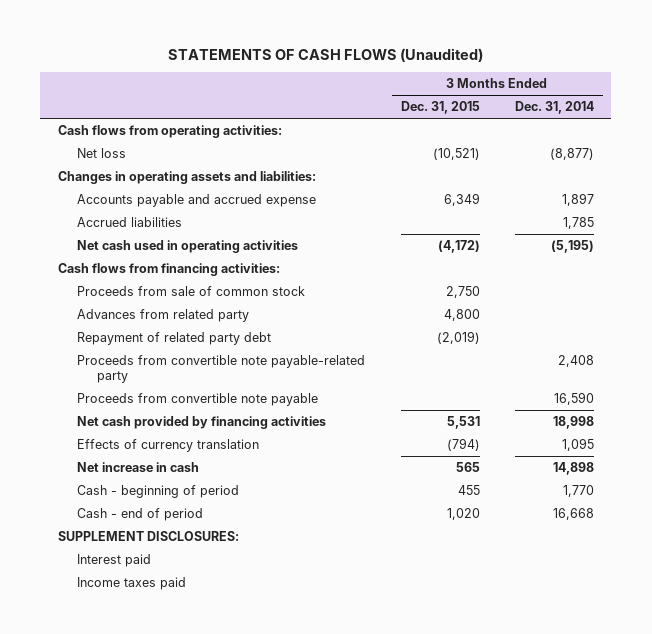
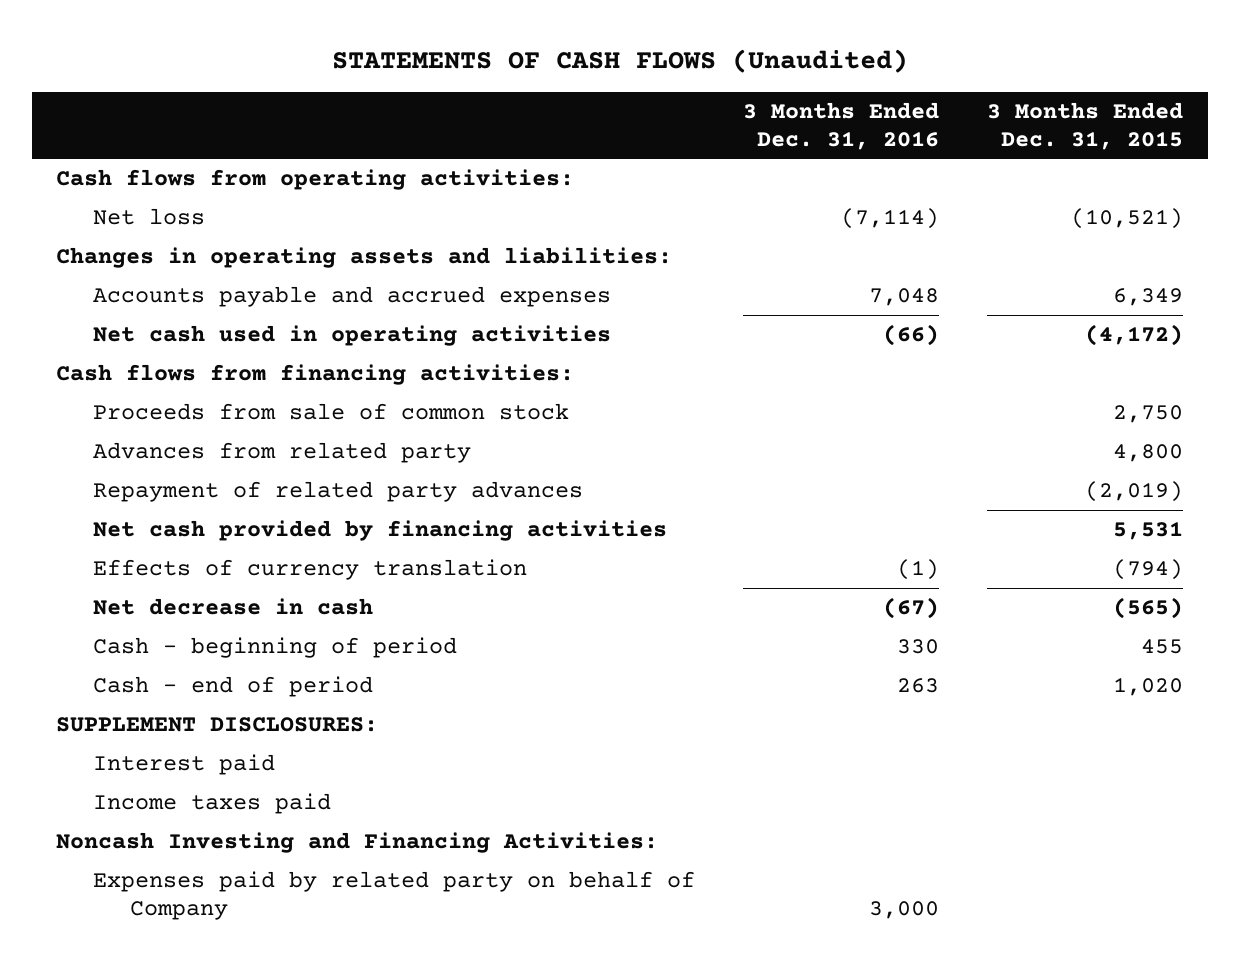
[514,101,594,115] Dec. 31, 2014 -> none
none -> [743,102,940,150] 3 Months Ended Dec. 31, 2016
[77,217,183,228] Accrued liabilities -> none
[77,194,317,208] Accounts payable and accrued expense -> [92,286,611,308] Accounts payable and accrued expenses
[77,355,366,384] Proceeds from convertible note payable-related party -> none
[77,393,319,407] Proceeds from convertible note payable -> none
[77,332,272,346] Repayment of related party debt -> [92,481,583,503] Repayment of related party advances
[77,462,200,473] Net increase in cash -> [92,598,373,616] Net decrease in cash
[455,462,480,473] 565 -> [1113,597,1184,620] (565)
none -> [56,832,659,854] Noncash Investing and Financing Activities:
none -> [92,871,695,920] Expenses paid by related party on behalf of Company

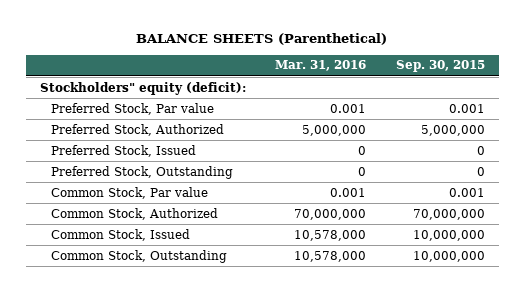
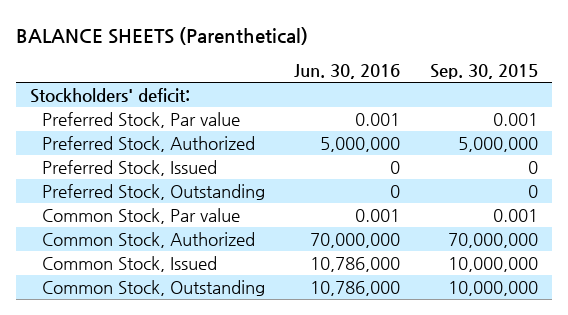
[275,60,367,72] Mar. 31, 2016 -> none
none -> [294,64,401,80] Jun. 30, 2016
[40,81,247,95] Stockholders" equity (deficit): -> [30,87,191,103] Stockholders' deficit:

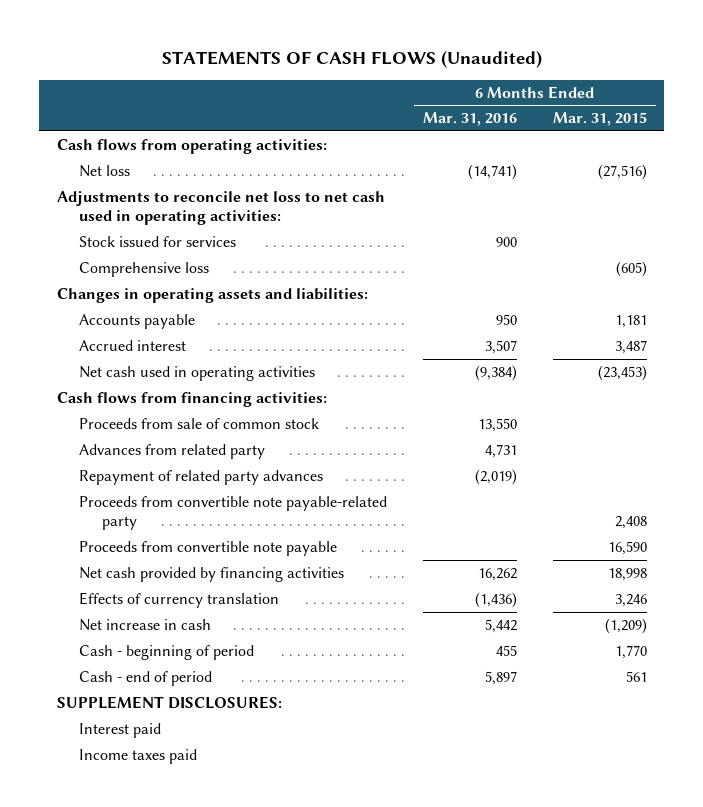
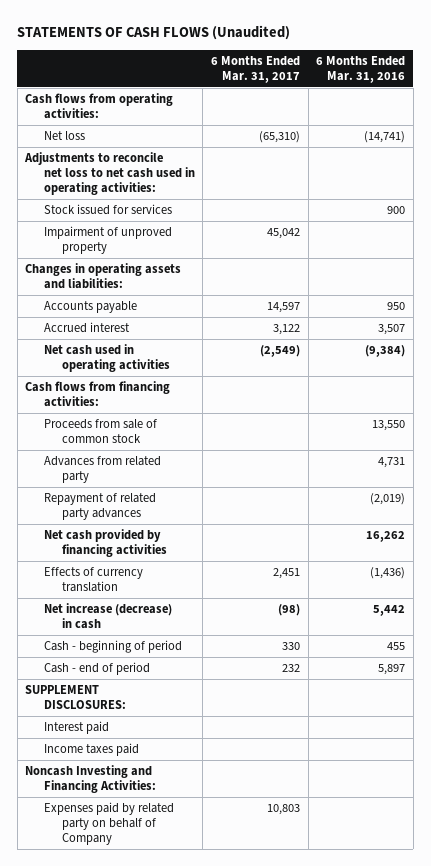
[552,112,647,127] Mar. 31, 2015 -> none
none -> [210,56,300,83] 6 Months Ended Mar. 31, 2017
[79,261,210,277] Comprehensive loss -> none
none -> [43,226,172,255] Impairment of unproved property
[79,495,388,531] Proceeds from convertible note payable-related party -> none
[79,540,338,556] Proceeds from convertible note payable -> none
[79,618,212,631] Net increase in cash -> [43,603,172,630] Net increase (decrease) in cash
none -> [25,765,156,794] Noncash Investing and Financing Activities:
none -> [43,802,174,846] Expenses paid by related party on behalf of Company

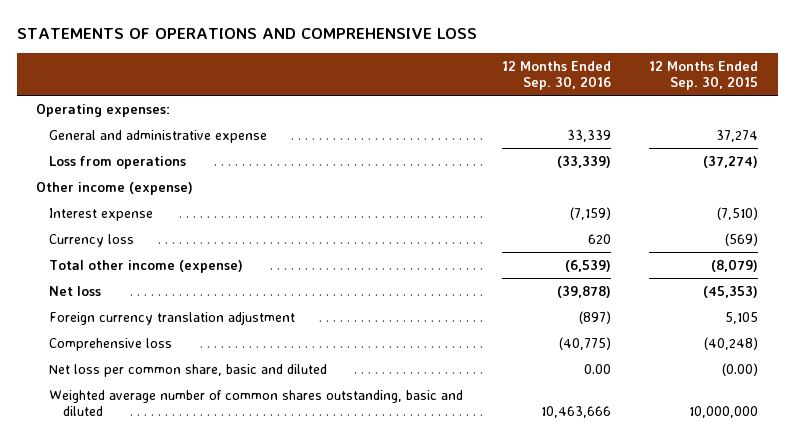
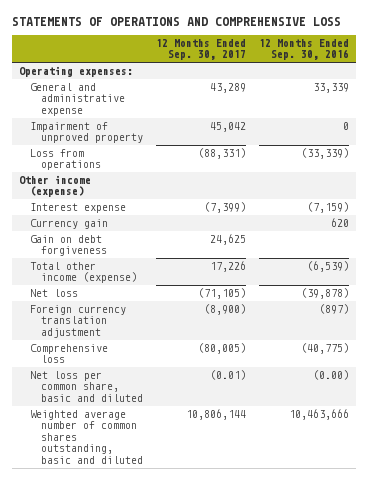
[649,60,759,91] 12 Months Ended Sep. 30, 2015 -> none
none -> [156,38,247,61] 12 Months Ended Sep. 30, 2017
none -> [30,121,144,144] Impairment of unproved property
[49,233,135,247] Currency loss -> [30,218,109,229] Currency gain
none -> [30,234,108,257] Gain on debt forgiveness
[583,363,611,374] 0.00 -> [313,369,350,380] (0.00)

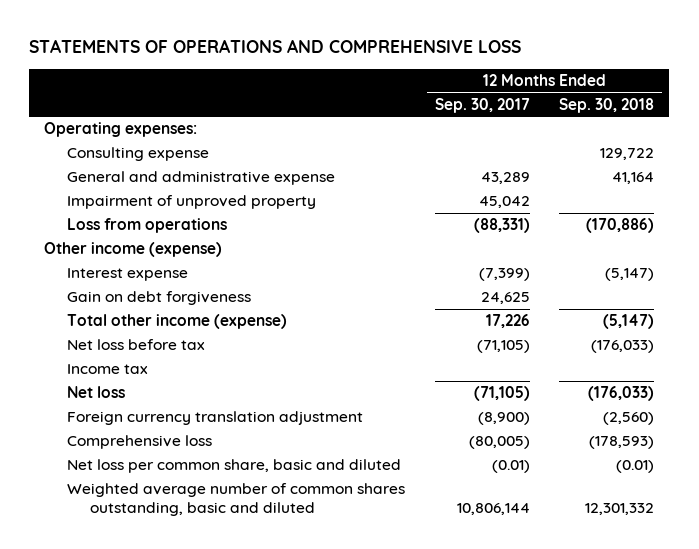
[259,38,350,61] 12 Months Ended Sep. 30, 2016 -> none
none -> [559,97,655,113] Sep. 30, 2018
none -> [67,147,210,162] Consulting expense
[30,218,109,229] Currency gain -> none
none -> [67,339,206,351] Net loss before tax
none -> [67,364,149,375] Income tax

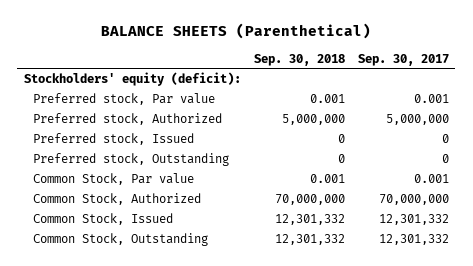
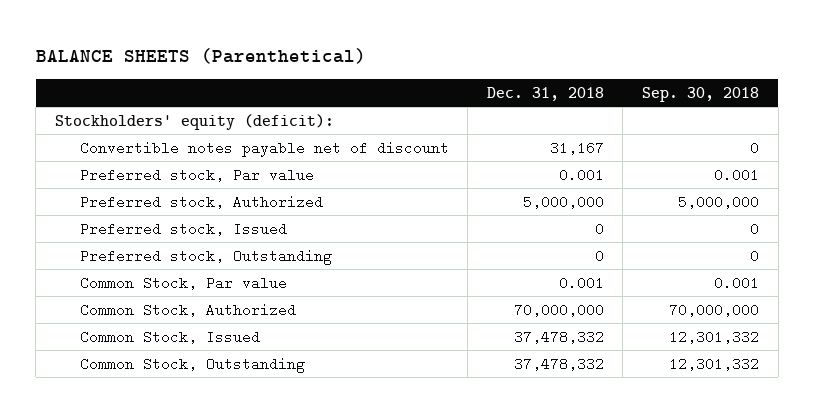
[357,53,449,66] Sep. 30, 2017 -> none
none -> [486,86,604,101] Dec. 31, 2018
none -> [79,140,449,157] Convertible notes payable net of discount

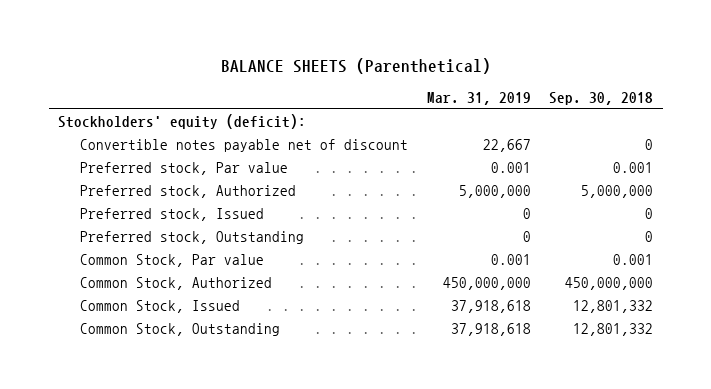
[486,86,604,101] Dec. 31, 2018 -> none
none -> [426,91,531,105] Mar. 31, 2019
[668,302,759,317] 70,000,000 -> [565,277,654,291] 450,000,000
[668,329,759,344] 12,301,332 -> [573,300,654,314] 12,801,332
[668,356,759,371] 12,301,332 -> [573,323,654,337] 12,801,332

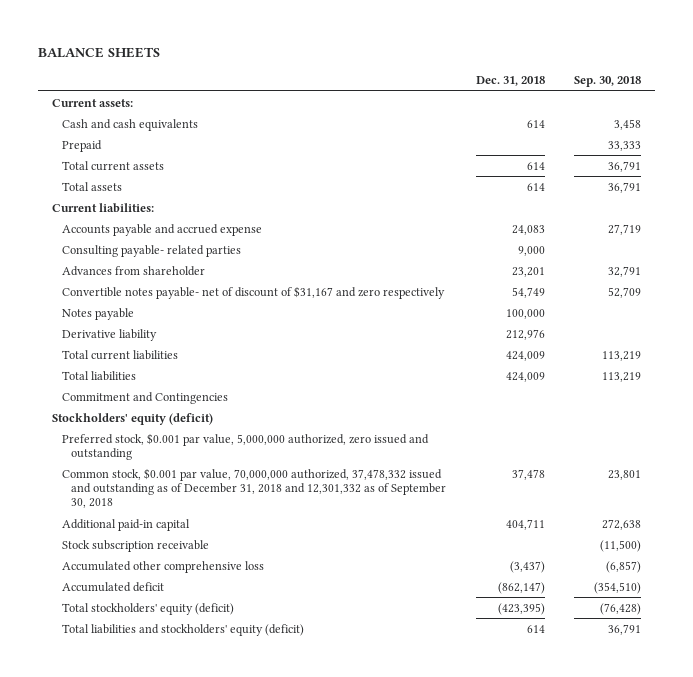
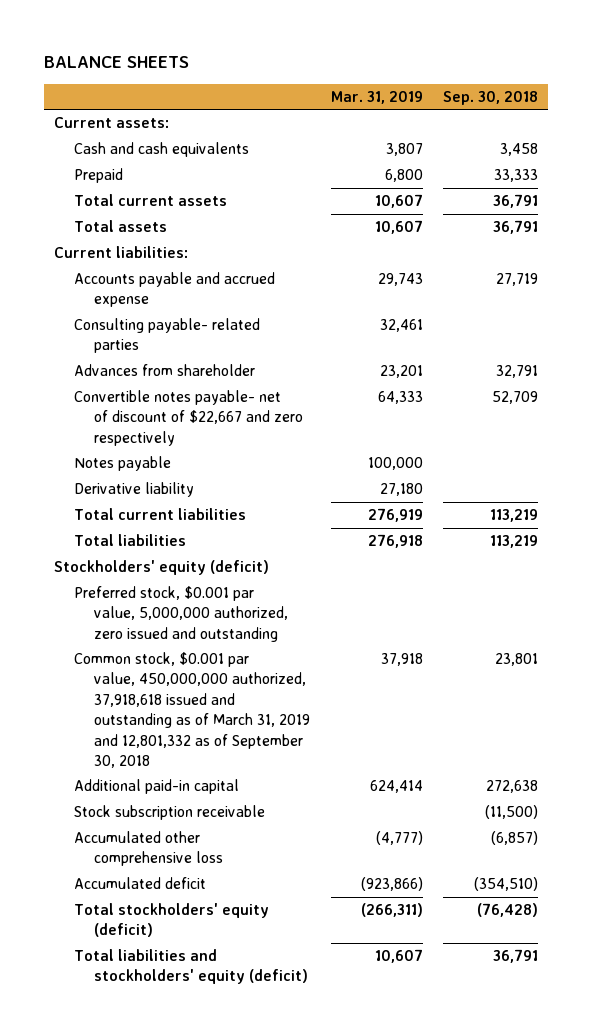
[475,75,545,86] Dec. 31, 2018 -> none
none -> [330,90,423,104] Mar. 31, 2019
[61,285,445,299] Convertible notes payable- net of discount of $31,167 and zero respectively -> [74,390,304,446] Convertible notes payable- net of discount of $22,667 and zero respectively
[61,391,228,404] Commitment and Contingencies -> none
[61,467,447,509] Common stock, $0.001 par value, 70,000,000 authorized, 37,478,332 issued and outstanding as of December 31, 2018 and 12,301,332 as of September 30, 2018 -> [74,652,311,768] Common stock, $0.001 par value, 450,000,000 authorized, 37,918,618 issued and outstanding as of March 31, 2019 and 12,801,332 as of September 30, 2018

